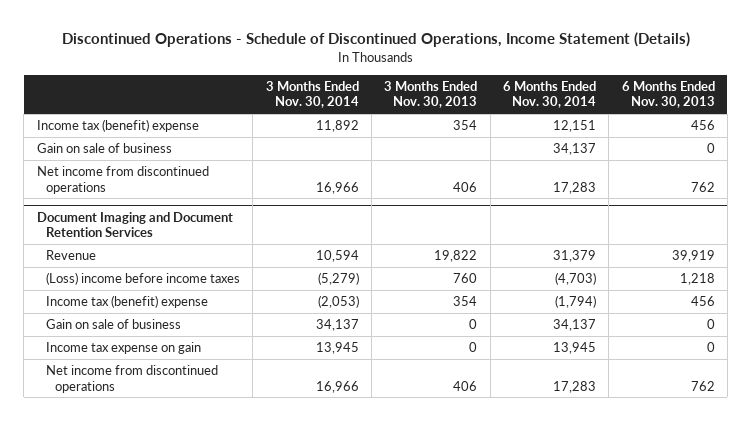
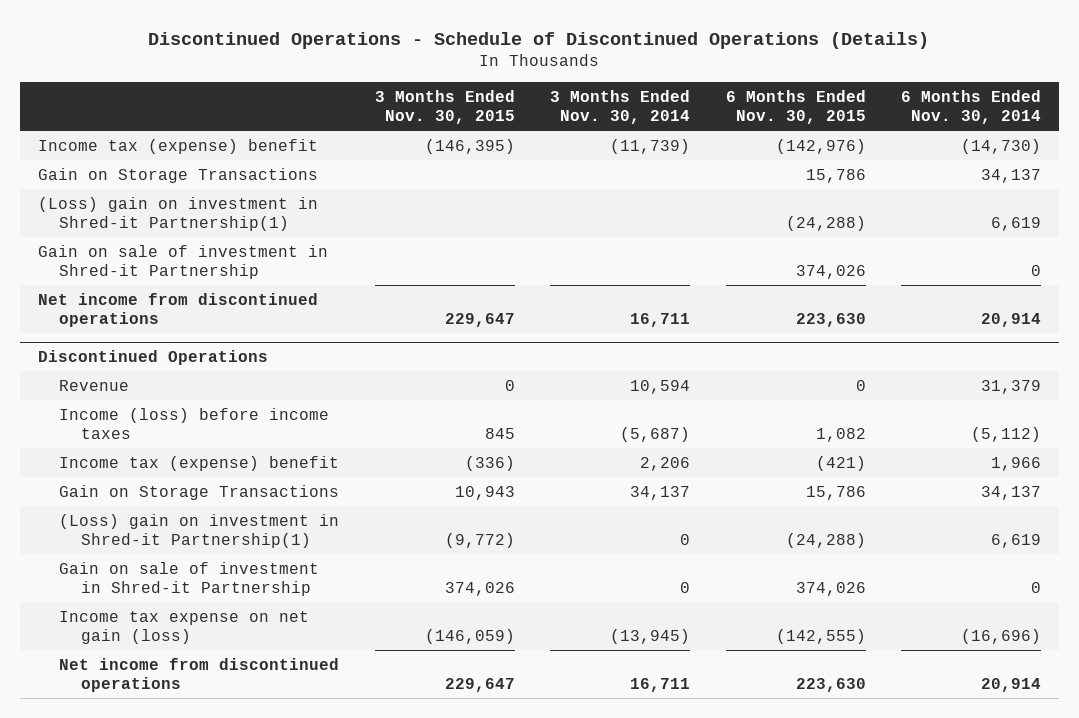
[61,31,690,47] Discontinued Operations - Schedule of Discontinued Operations, Income Statement (Details) -> [148,31,930,49] Discontinued Operations - Schedule of Discontinued Operations (Details)
[384,80,478,109] 3 Months Ended Nov. 30, 2013 -> none
[621,80,715,109] 6 Months Ended Nov. 30, 2013 -> none
none -> [374,89,515,125] 3 Months Ended Nov. 30, 2015
none -> [725,89,866,125] 6 Months Ended Nov. 30, 2015
[36,211,233,238] Document Imaging and Document Retention Services -> none
[36,119,199,133] Income tax (benefit) expense -> [37,138,318,154] Income tax (expense) benefit
[315,120,359,133] 11,892 -> [610,138,691,154] (11,739)
[552,120,596,133] 12,151 -> [961,138,1042,154] (14,730)
[36,143,172,154] Gain on sale of business -> [37,167,318,183] Gain on Storage Transactions
none -> [37,196,318,231] (Loss) gain on investment in Shred-it Partnership(1)
none -> [37,244,328,279] Gain on sale of investment in Shred-it Partnership
[315,181,359,194] 16,966 -> [630,312,691,327] 16,711
[552,181,596,194] 17,283 -> [981,312,1042,327] 20,914
none -> [37,350,268,366] Discontinued Operations
[45,272,240,286] (Loss) income before income taxes -> [59,407,330,439] Income (loss) before income taxes
[317,272,359,286] (5,279) -> [620,426,691,442] (5,687)
[554,272,596,286] (4,703) -> [971,426,1042,442] (5,112)
[45,295,208,309] Income tax (benefit) expense -> [59,455,340,471] Income tax (expense) benefit
[317,295,359,309] (2,053) -> [640,456,691,471] 2,206
[554,295,596,309] (1,794) -> [991,456,1042,471] 1,966
[45,319,181,330] Gain on sale of business -> [59,484,340,500] Gain on Storage Transactions
none -> [59,513,340,548] (Loss) gain on investment in Shred-it Partnership(1)
none -> [59,561,320,596] Gain on sale of investment in Shred-it Partnership
[45,342,201,355] Income tax expense on gain -> [59,610,310,644] Income tax expense on net gain (loss)
[315,342,359,355] 13,945 -> [610,628,691,644] (13,945)
[552,342,596,355] 13,945 -> [961,628,1042,644] (16,696)
[315,380,359,393] 16,966 -> [630,677,691,692] 16,711
[552,380,596,393] 17,283 -> [981,677,1042,692] 20,914

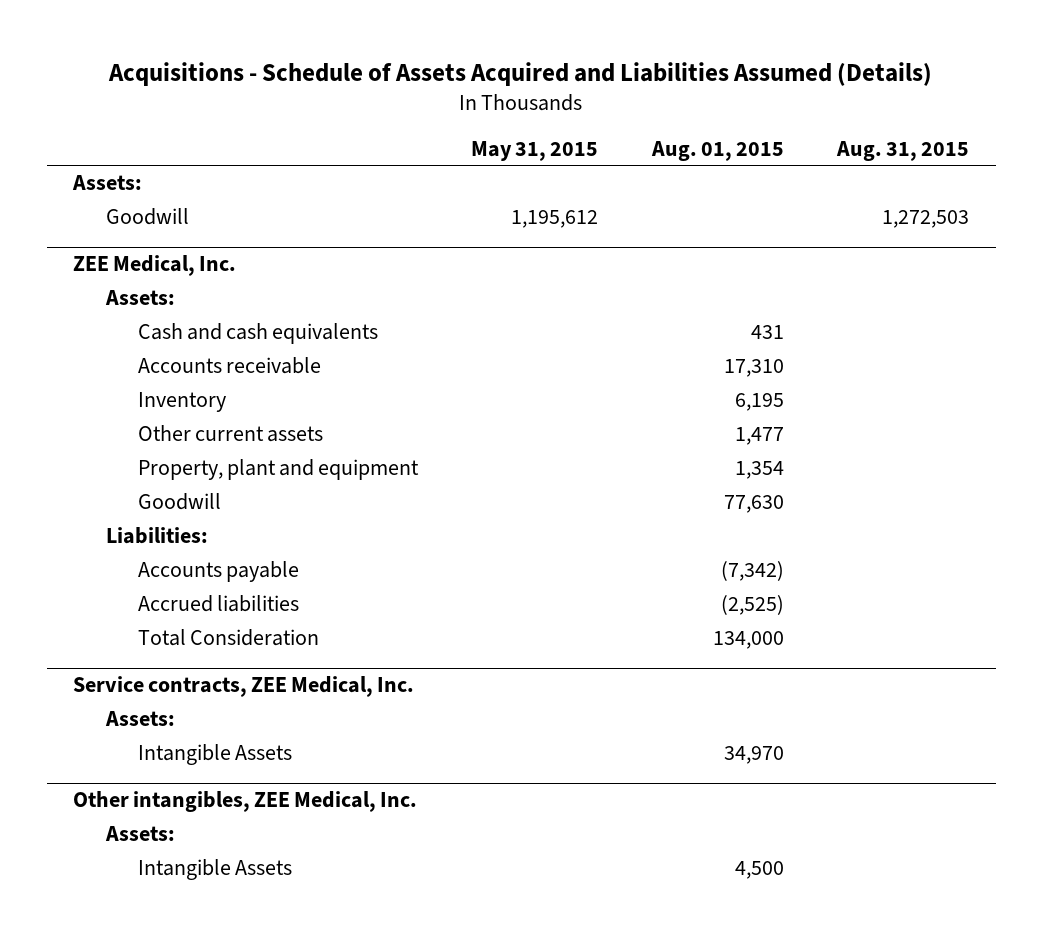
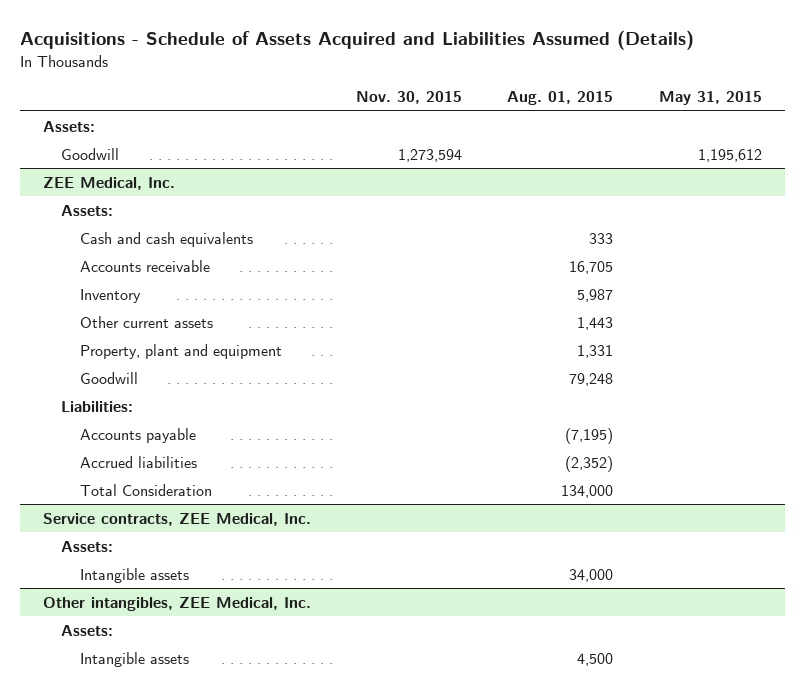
[836,140,970,161] Aug. 31, 2015 -> none
none -> [355,91,462,105] Nov. 30, 2015
[750,324,784,339] 431 -> [589,232,614,244] 333
[723,358,784,377] 17,310 -> [569,260,614,274] 16,705
[734,392,784,411] 6,195 -> [577,288,614,302] 5,987
[734,426,784,445] 1,477 -> [577,316,614,330] 1,443
[734,460,784,479] 1,354 -> [577,344,614,358] 1,331
[723,494,784,513] 77,630 -> [569,372,614,386] 79,248
[720,560,784,581] (7,342) -> [565,427,614,444] (7,195)
[720,594,784,615] (2,525) -> [565,455,614,472] (2,352)
[137,743,292,765] Intangible Assets -> [79,567,189,583] Intangible assets
[723,745,784,764] 34,970 -> [569,568,614,582] 34,000
[137,858,292,880] Intangible Assets -> [79,651,189,667] Intangible assets

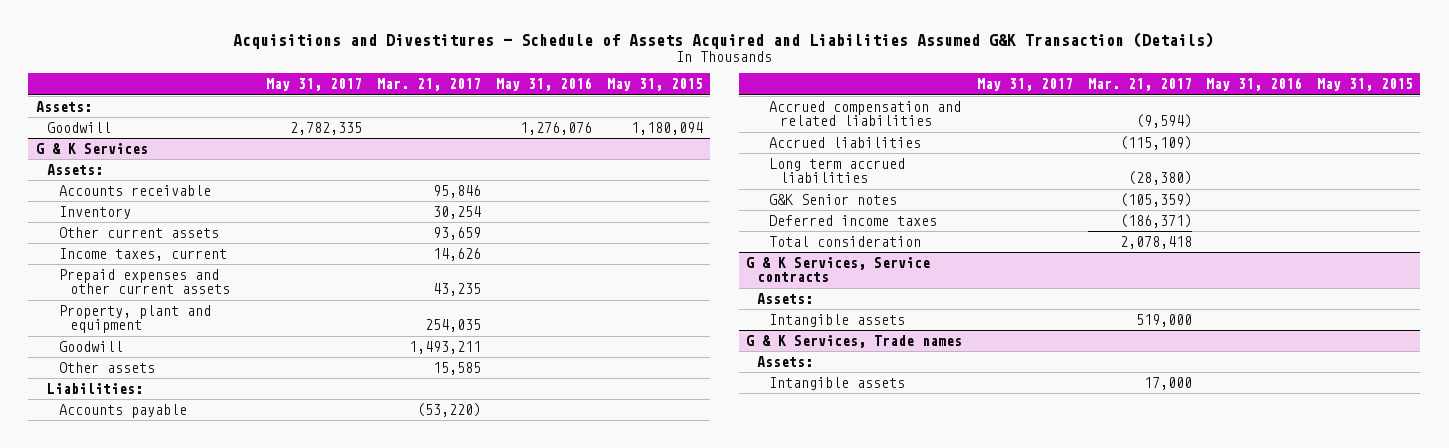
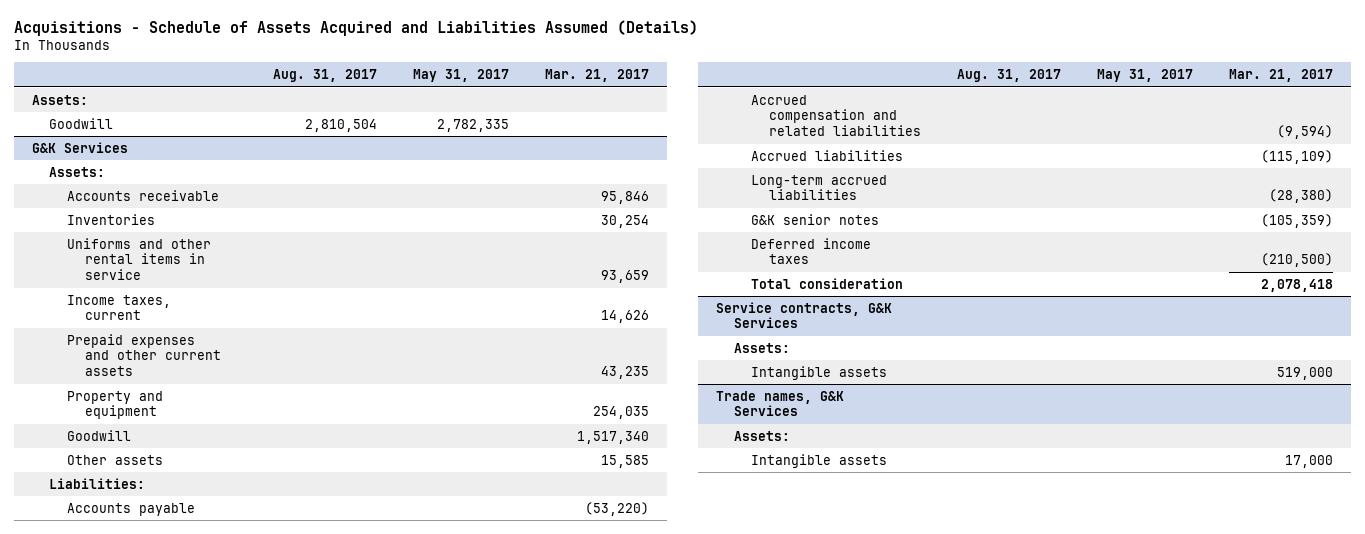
[233,32,1215,50] Acquisitions and Divestitures - Schedule of Assets Acquired and Liabilities Assumed G&K Transaction (Details) -> [13,20,698,37] Acquisitions - Schedule of Assets Acquired and Liabilities Assumed (Details)
[495,77,592,92] May 31, 2016 -> none
[606,78,703,92] May 31, 2015 -> none
none -> [272,69,377,83] Aug. 31, 2017
[35,143,148,155] G & K Services -> [31,141,128,153] G&K Services
[58,206,131,220] Inventory -> [67,213,156,225] Inventories
[58,227,219,239] Other current assets -> [67,237,212,281] Uniforms and other rental items in service
[58,305,211,334] Property, plant and equipment -> [67,390,164,420] Property and equipment
[409,341,482,355] 1,493,211 -> [576,430,649,444] 1,517,340
[768,158,905,184] Long term accrued liabilities -> [751,174,888,201] Long-term accrued liabilities
[768,194,897,206] G&K Senior notes -> [751,213,880,225] G&K senior notes
[1119,214,1192,229] (186,371) -> [1261,253,1334,268] (210,500)
[746,257,931,283] G & K Services, Service contracts -> [715,301,892,329] Service contracts, G&K Services
[746,335,963,349] G & K Services, Trade names -> [715,390,844,417] Trade names, G&K Services

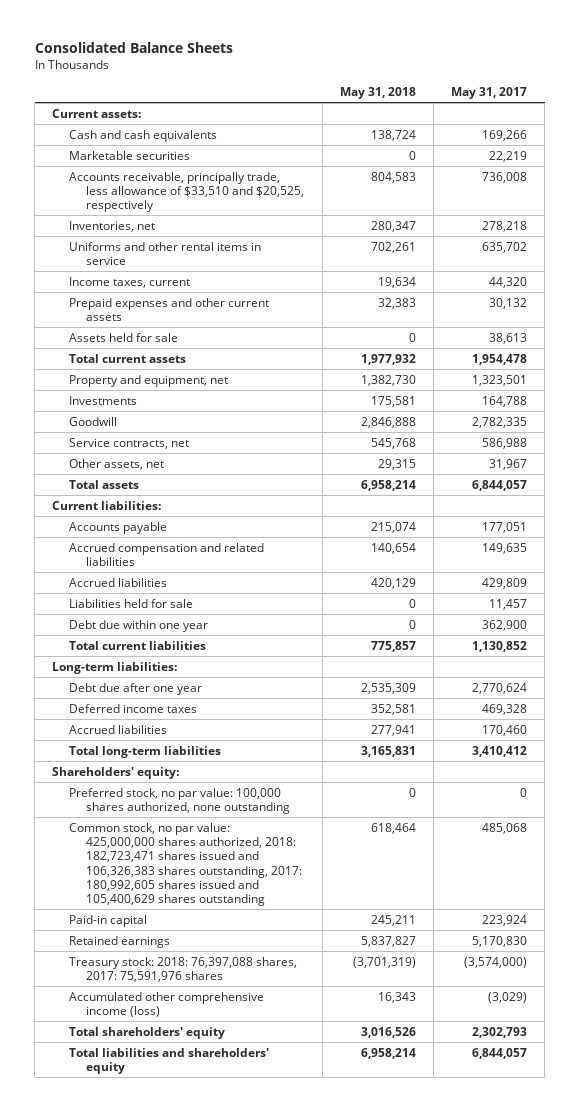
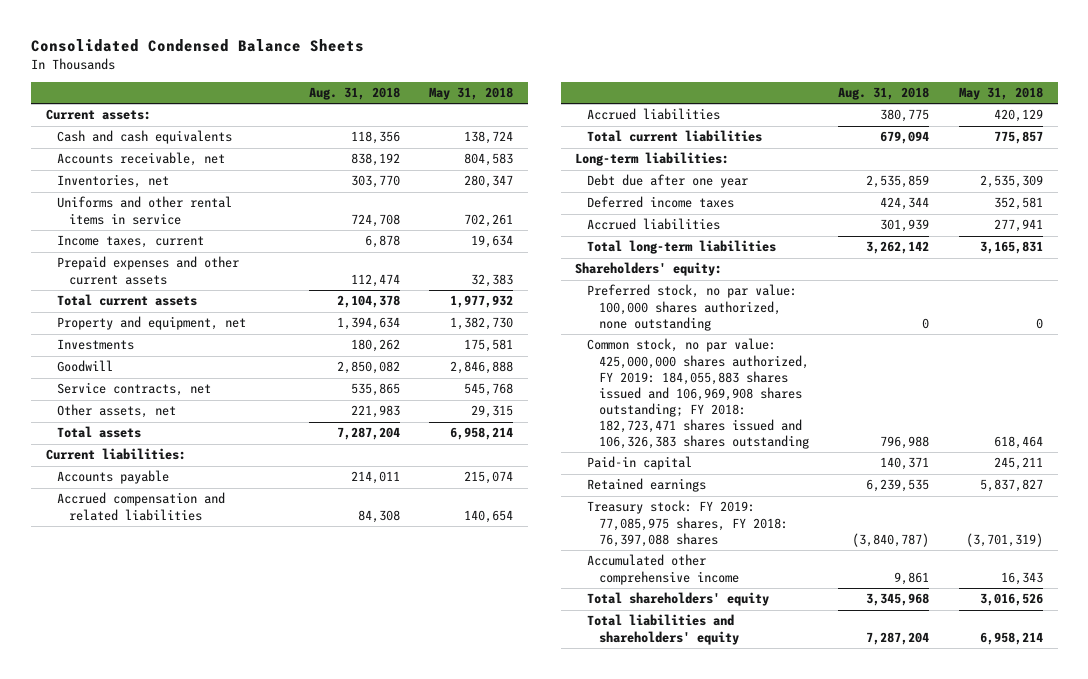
[34,42,233,54] Consolidated Balance Sheets -> [30,39,364,53] Consolidated Condensed Balance Sheets
[451,86,528,99] May 31, 2017 -> none
none -> [308,87,400,101] Aug. 31, 2018
[69,150,191,160] Marketable securities -> none
[69,171,305,213] Accounts receivable, principally trade, less allowance of $33,510 and $20,525, respectively -> [57,152,226,167] Accounts receivable, net
[69,332,179,342] Assets held for sale -> none
[69,598,194,608] Liabilities held for sale -> none
[69,619,209,632] Debt due within one year -> none
[69,822,303,907] Common stock, no par value: 425,000,000 shares authorized, 2018: 182,723,471 shares issued and 106,326,383 shares outstanding, 2017: 180,992,605 shares issued and 105,400,629 shares outstanding -> [587,338,809,450] Common stock, no par value: 425,000,000 shares authorized, FY 2019: 184,055,883 shares issued and 106,969,908 shares outstanding; FY 2018: 182,723,471 shares issued and 106,326,383 shares outstanding
[69,956,298,982] Treasury stock: 2018: 76,397,088 shares, 2017: 75,591,976 shares -> [587,500,788,547] Treasury stock: FY 2019: 77,085,975 shares, FY 2018: 76,397,088 shares
[69,991,265,1017] Accumulated other comprehensive income (loss) -> [587,554,739,585] Accumulated other comprehensive income

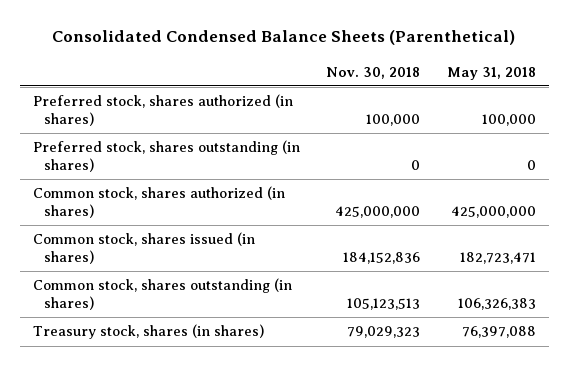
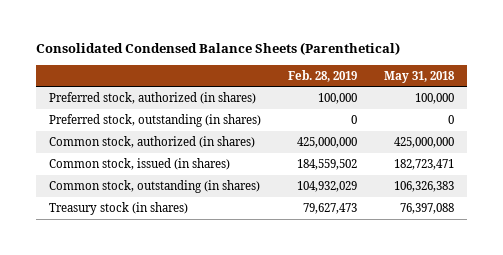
[326,66,421,79] Nov. 30, 2018 -> none
none -> [287,69,357,82] Feb. 28, 2019
[32,94,293,127] Preferred stock, shares authorized (in shares) -> [49,91,257,104] Preferred stock, authorized (in shares)
[32,140,300,173] Preferred stock, shares outstanding (in shares) -> [49,113,262,127] Preferred stock, outstanding (in shares)
[32,186,285,219] Common stock, shares authorized (in shares) -> [49,135,256,148] Common stock, authorized (in shares)
[32,232,255,265] Common stock, shares issued (in shares) -> [49,157,231,170] Common stock, issued (in shares)
[32,278,292,311] Common stock, shares outstanding (in shares) -> [49,179,261,193] Common stock, outstanding (in shares)
[32,324,264,340] Treasury stock, shares (in shares) -> [49,201,189,215] Treasury stock (in shares)

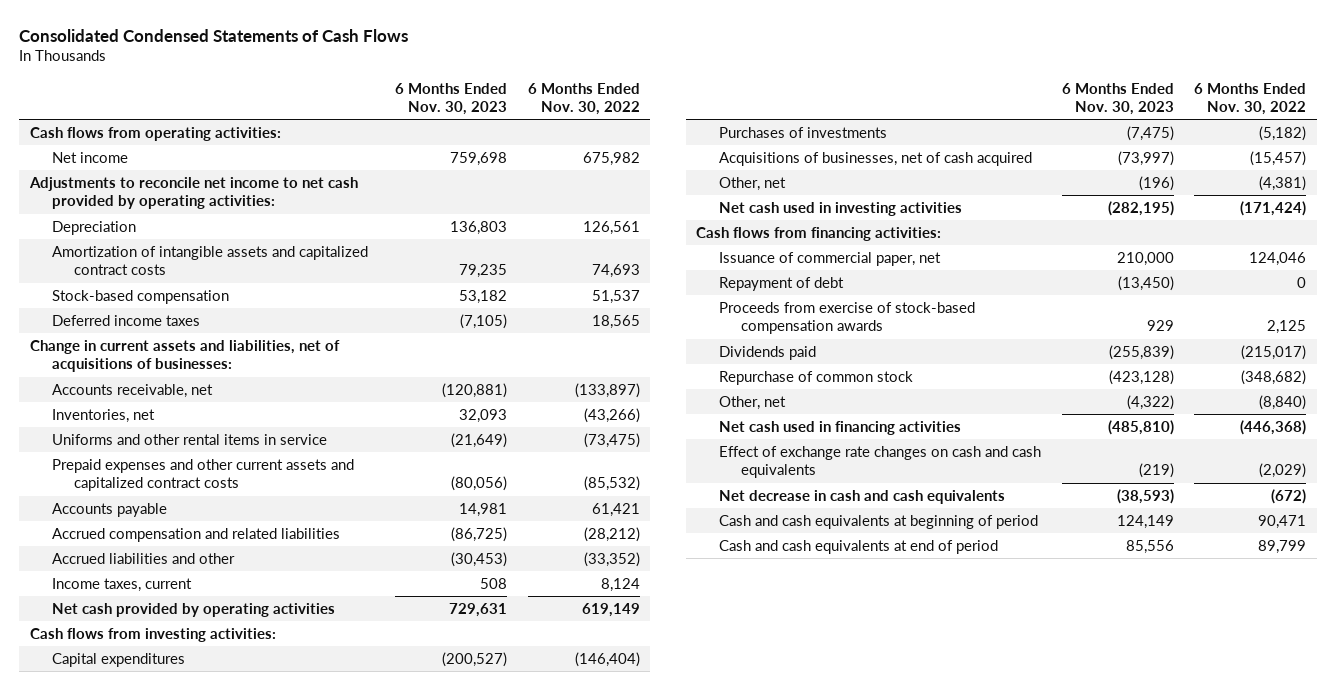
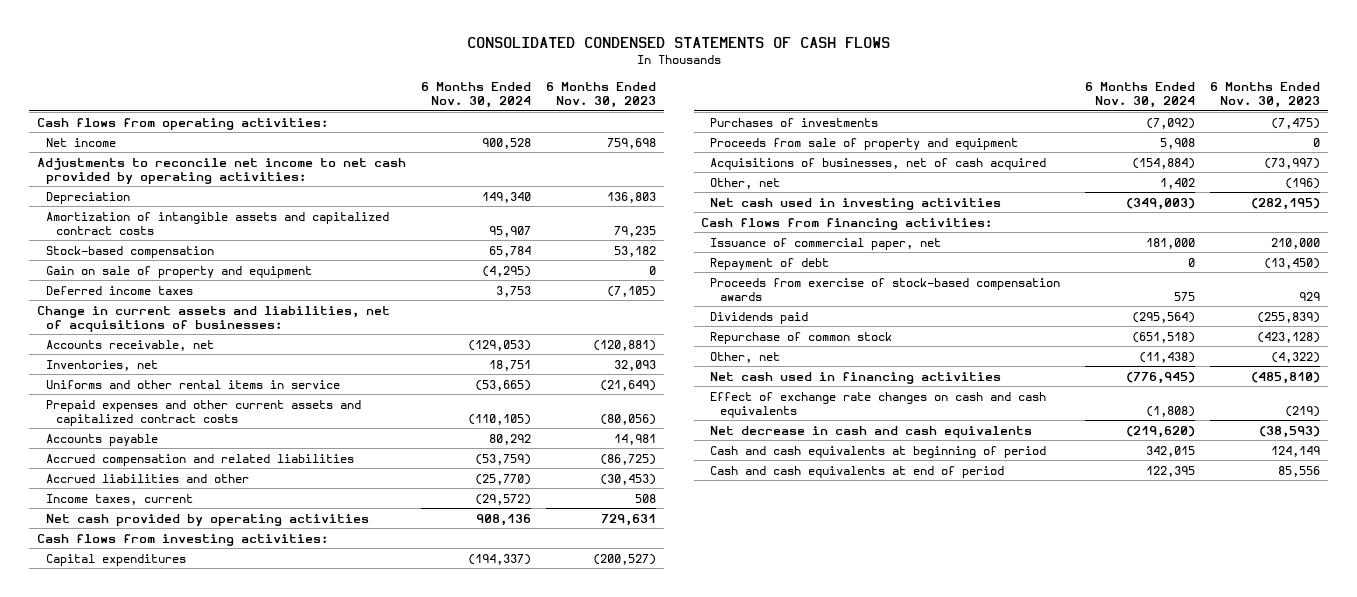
[19,28,409,42] Consolidated Condensed Statements of Cash Flows -> [466,37,890,49] CONSOLIDATED CONDENSED STATEMENTS OF CASH FLOWS
[527,82,640,115] 6 Months Ended Nov. 30, 2022 -> none
none -> [421,81,532,109] 6 Months Ended Nov. 30, 2024
none -> [46,265,313,278] Gain on sale of property and equipment
none -> [710,137,1019,150] Proceeds from sale of property and equipment

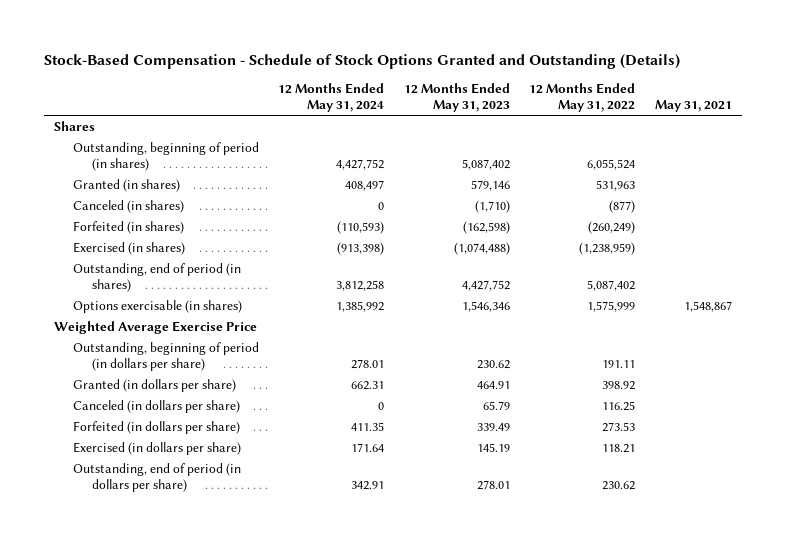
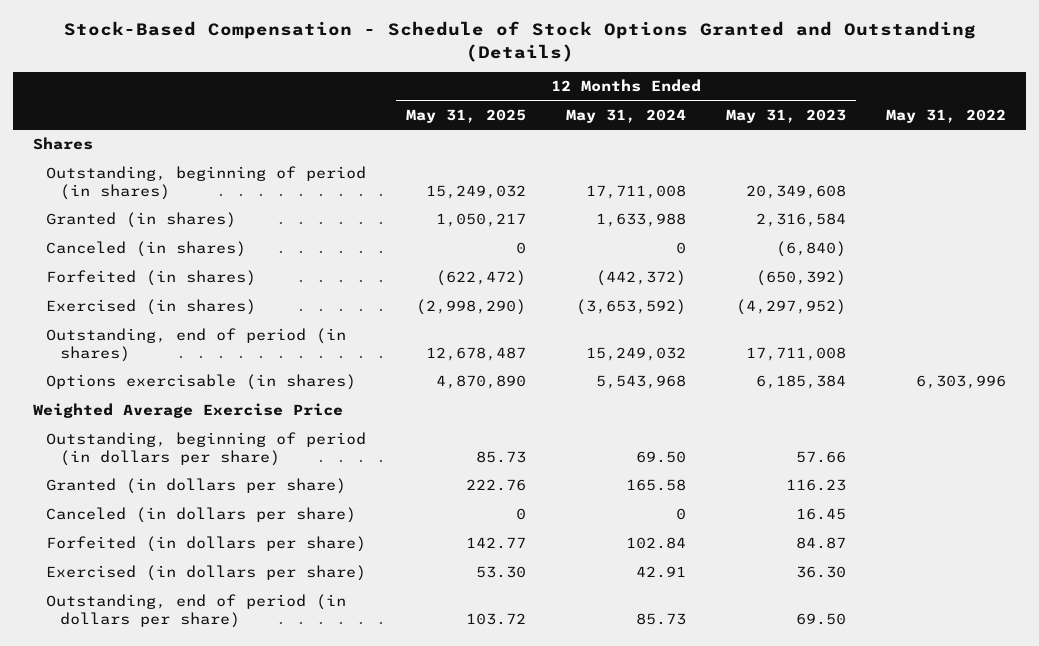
[529,83,636,113] 12 Months Ended May 31, 2022 -> none
[655,100,733,113] May 31, 2021 -> none
none -> [406,109,527,124] May 31, 2025
none -> [886,109,1007,124] May 31, 2022
[336,158,385,170] 4,427,752 -> [586,184,687,199] 17,711,008
[461,158,510,170] 5,087,402 -> [746,184,847,199] 20,349,608
[345,180,385,192] 408,497 -> [596,213,687,228] 1,633,988
[470,180,510,192] 579,146 -> [756,213,847,228] 2,316,584
[474,200,510,214] (1,710) -> [776,241,847,258] (6,840)
[337,221,385,235] (110,593) -> [596,270,687,287] (442,372)
[462,221,510,235] (162,598) -> [756,270,847,287] (650,392)
[337,242,385,256] (913,398) -> [576,299,687,316] (3,653,592)
[453,242,510,256] (1,074,488) -> [736,299,847,316] (4,297,952)
[336,279,385,291] 3,812,258 -> [586,346,687,361] 15,249,032
[461,279,510,291] 4,427,752 -> [746,346,847,361] 17,711,008
[336,301,385,313] 1,385,992 -> [596,375,687,390] 5,543,968
[461,301,510,313] 1,546,346 -> [756,375,847,390] 6,185,384
[351,358,385,369] 278.01 -> [636,450,687,463] 69.50
[476,359,510,369] 230.62 -> [796,450,847,463] 57.66
[351,381,385,391] 662.31 -> [626,479,687,492] 165.58
[476,381,510,390] 464.91 -> [786,479,847,492] 116.23
[482,401,510,411] 65.79 -> [796,508,847,521] 16.45
[351,422,385,432] 411.35 -> [626,537,687,550] 102.84
[476,423,510,432] 339.49 -> [796,537,847,550] 84.87
[351,443,385,453] 171.64 -> [636,566,687,579] 42.91
[476,443,510,453] 145.19 -> [796,566,847,579] 36.30
[351,480,385,490] 342.91 -> [636,612,687,625] 85.73
[476,479,510,490] 278.01 -> [796,612,847,625] 69.50

